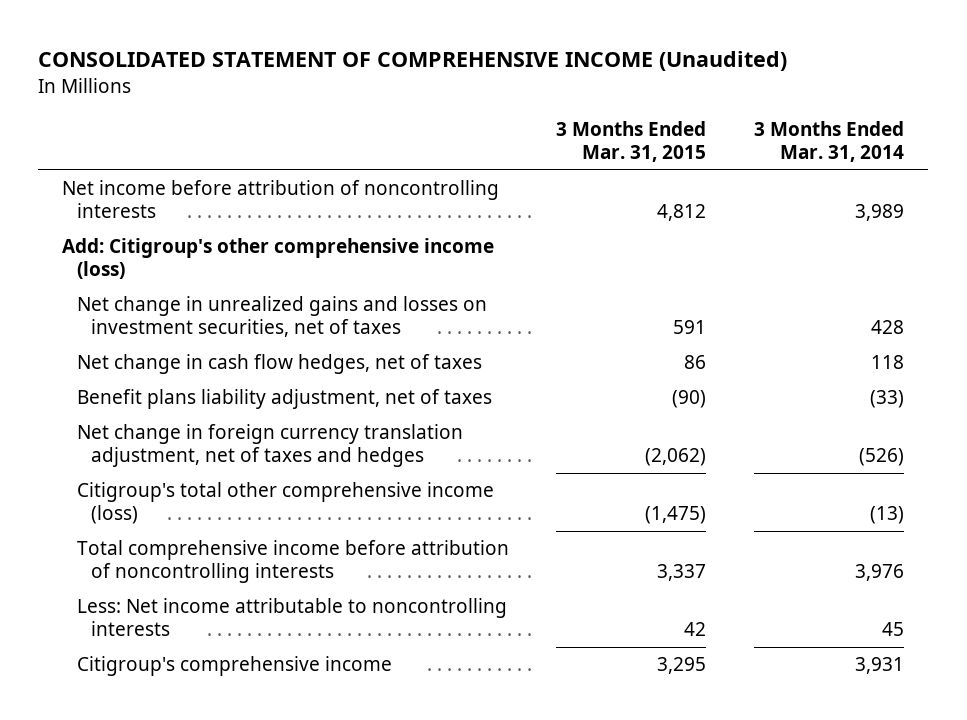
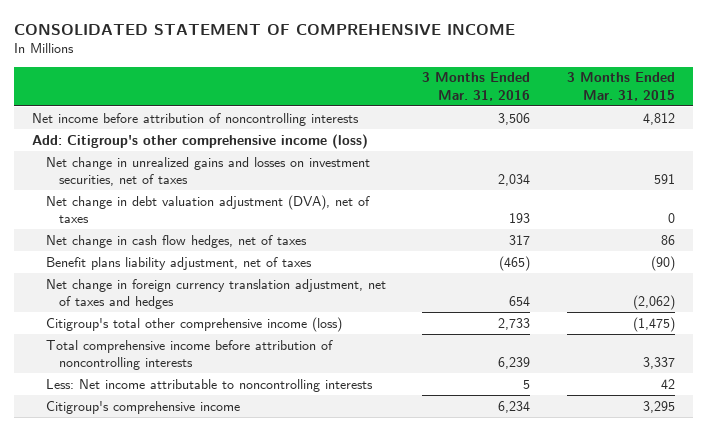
[38,51,788,72] CONSOLIDATED STATEMENT OF COMPREHENSIVE INCOME (Unaudited) -> [14,24,516,36] CONSOLIDATED STATEMENT OF COMPREHENSIVE INCOME
[754,120,905,162] 3 Months Ended Mar. 31, 2014 -> none
none -> [422,72,531,101] 3 Months Ended Mar. 31, 2016
none -> [45,194,370,223] Net change in debt valuation adjustment (DVA), net of taxes

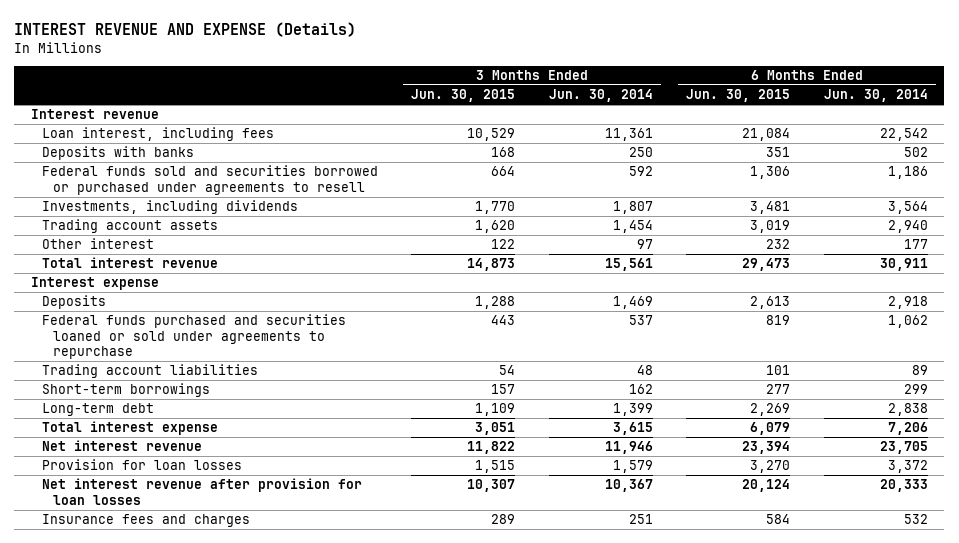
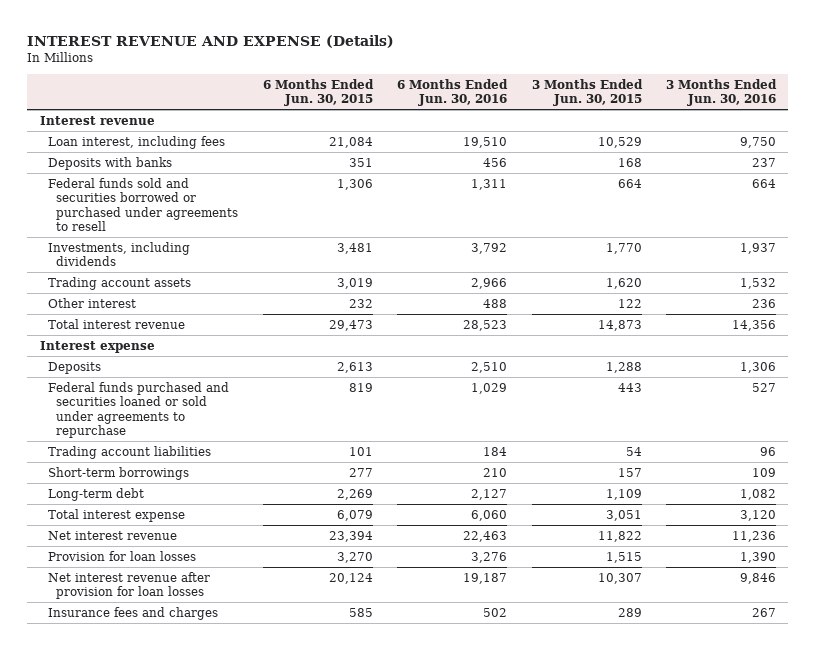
[548,89,653,103] Jun. 30, 2014 -> none
[823,89,928,103] Jun. 30, 2014 -> none
none -> [397,78,509,107] 6 Months Ended Jun. 30, 2016
none -> [665,78,777,107] 3 Months Ended Jun. 30, 2016
[766,514,791,525] 584 -> [348,607,373,617] 585

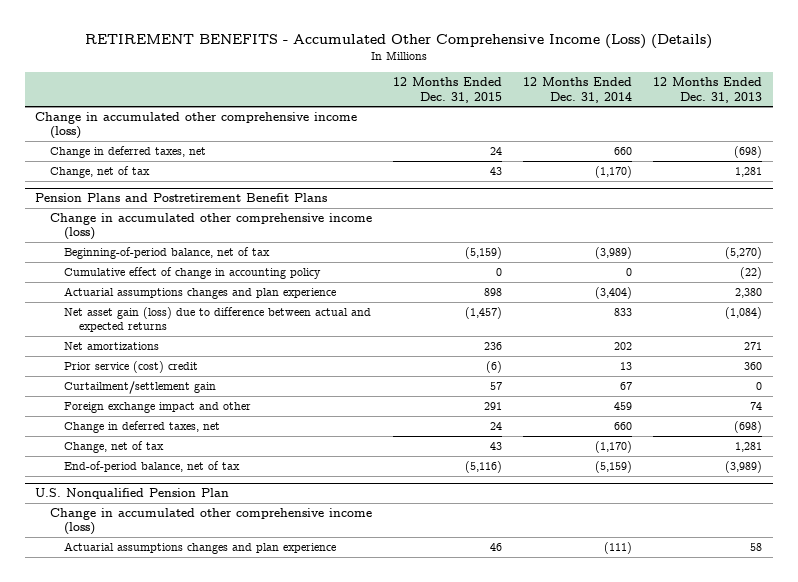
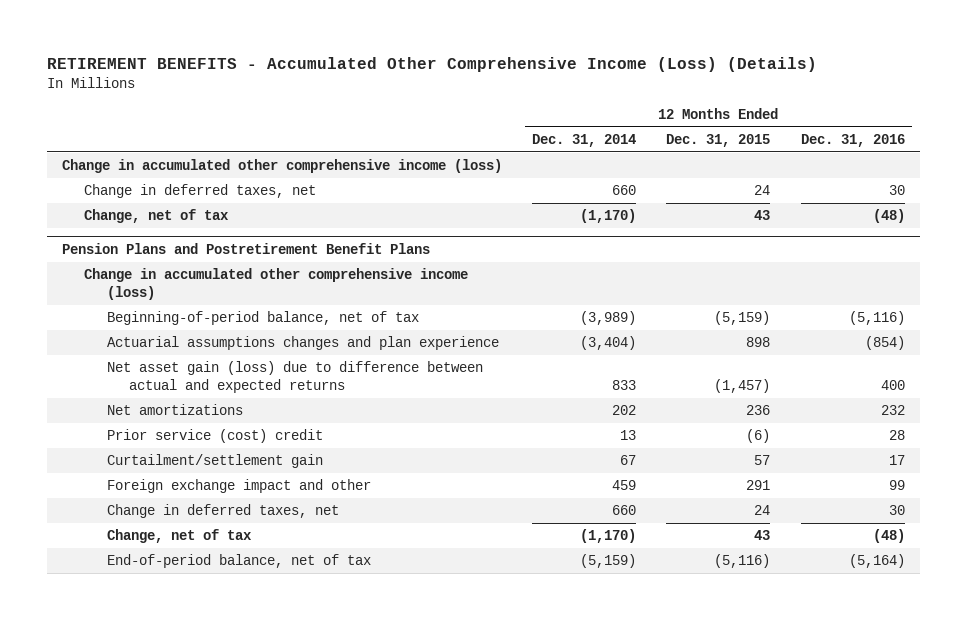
[653,77,763,103] 12 Months Ended Dec. 31, 2013 -> none
none -> [800,133,905,147] Dec. 31, 2016
[64,267,322,280] Cumulative effect of change in accounting policy -> none
[35,488,230,500] U.S. Nonqualified Pension Plan -> none
[49,508,372,536] Change in accumulated other comprehensive income (loss) -> none
[64,542,337,555] Actuarial assumptions changes and plan experience -> none

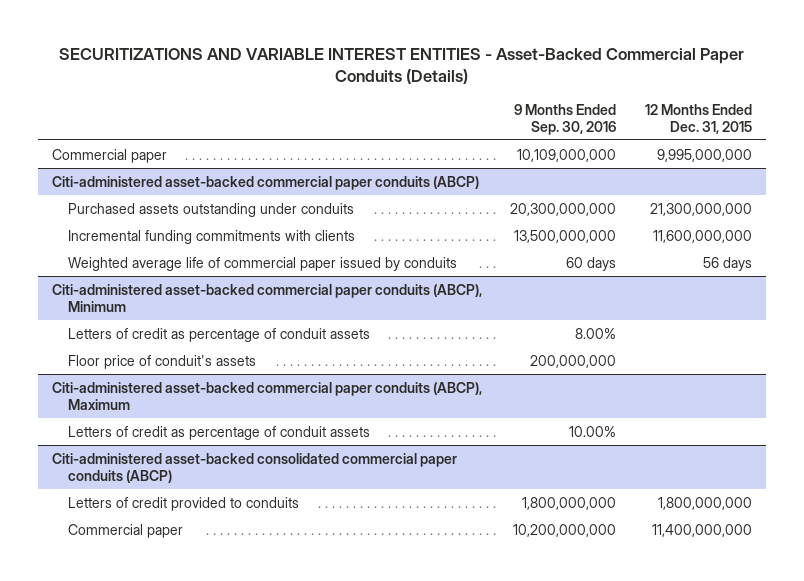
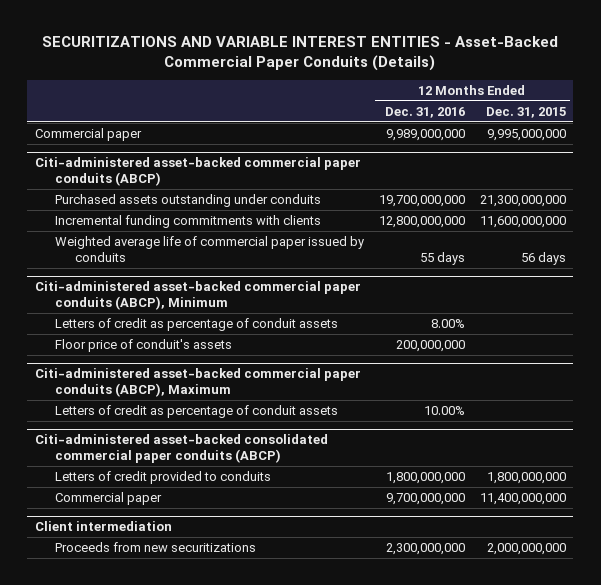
[514,103,617,135] 9 Months Ended Sep. 30, 2016 -> none
none -> [384,106,465,118] Dec. 31, 2016
none -> [34,521,172,532] Client intermediation
none -> [54,541,256,552] Proceeds from new securitizations

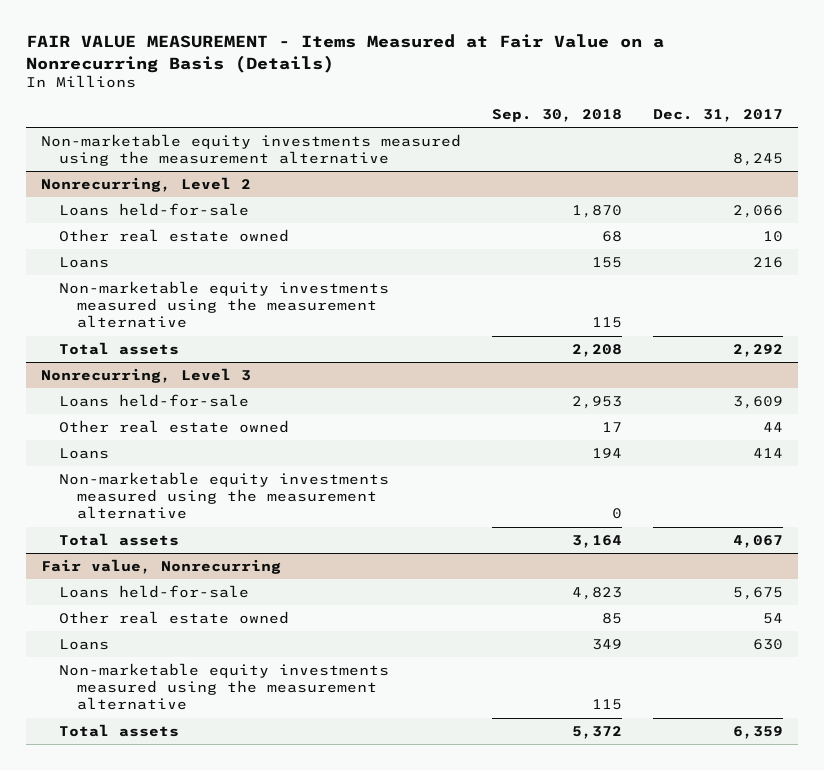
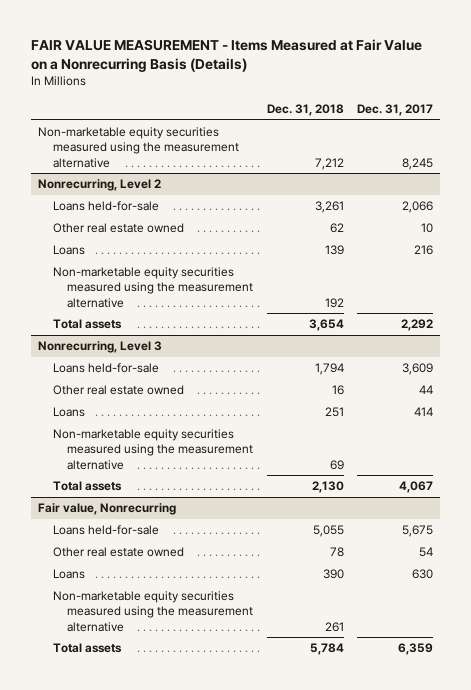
[492,108,623,122] Sep. 30, 2018 -> none
none -> [266,104,344,117] Dec. 31, 2018
[41,134,462,167] Non-marketable equity investments measured using the measurement alternative -> [37,127,239,168] Non-marketable equity securities measured using the measurement alternative
[59,281,390,329] Non-marketable equity investments measured using the measurement alternative -> [52,267,254,308] Non-marketable equity securities measured using the measurement alternative
[59,472,390,520] Non-marketable equity investments measured using the measurement alternative -> [52,429,254,470] Non-marketable equity securities measured using the measurement alternative
[59,663,390,711] Non-marketable equity investments measured using the measurement alternative -> [52,591,254,632] Non-marketable equity securities measured using the measurement alternative

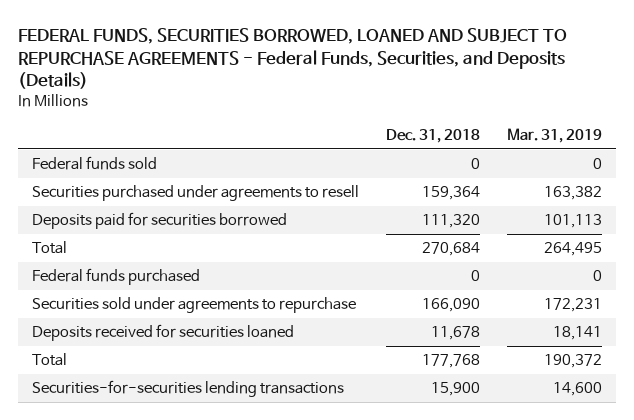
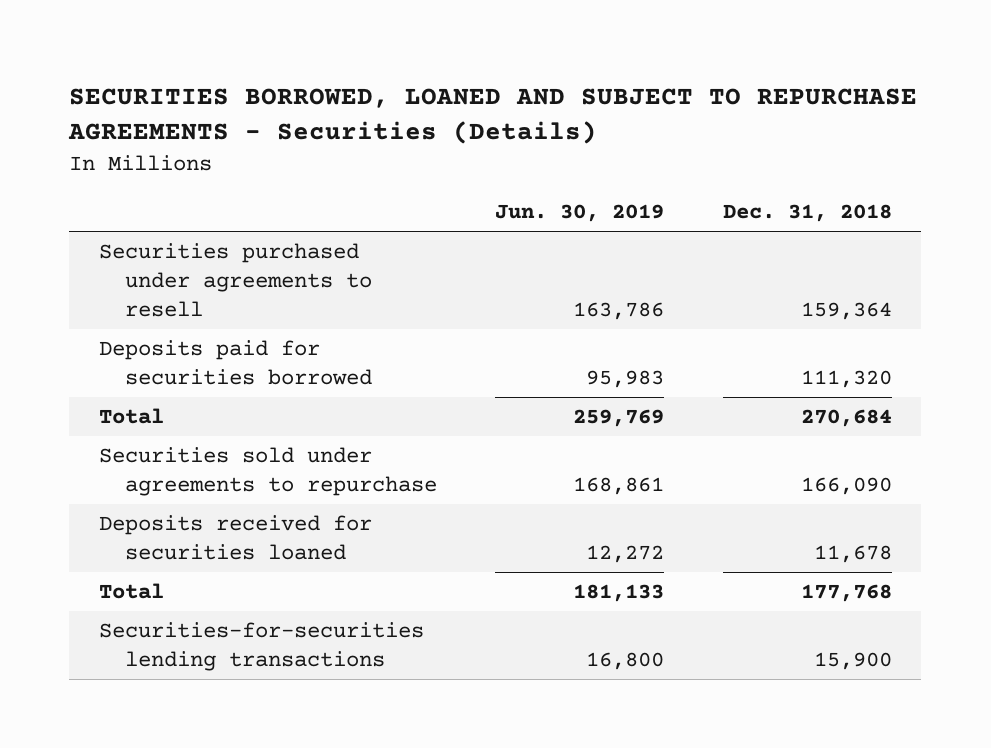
[17,27,567,90] FEDERAL FUNDS, SECURITIES BORROWED, LOANED AND SUBJECT TO REPURCHASE AGREEMENTS - Federal Funds, Securities, and Deposits (Details) -> [68,88,918,145] SECURITIES BORROWED, LOANED AND SUBJECT TO REPURCHASE AGREEMENTS - Securities (Details)
[507,128,603,144] Mar. 31, 2019 -> none
none -> [495,204,665,223] Jun. 30, 2019
[31,156,157,171] Federal funds sold -> none
[31,268,200,286] Federal funds purchased -> none

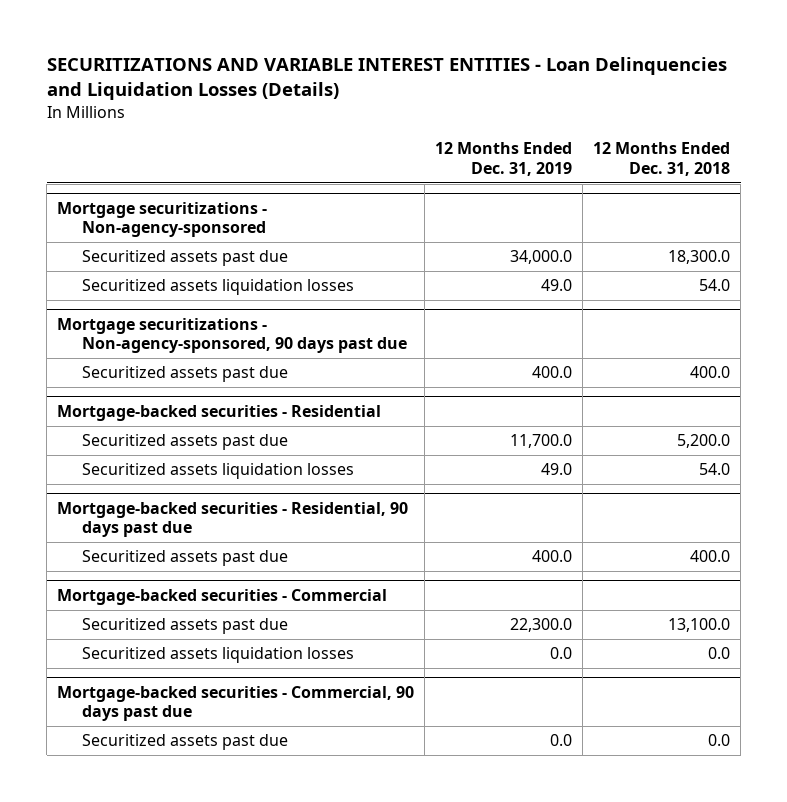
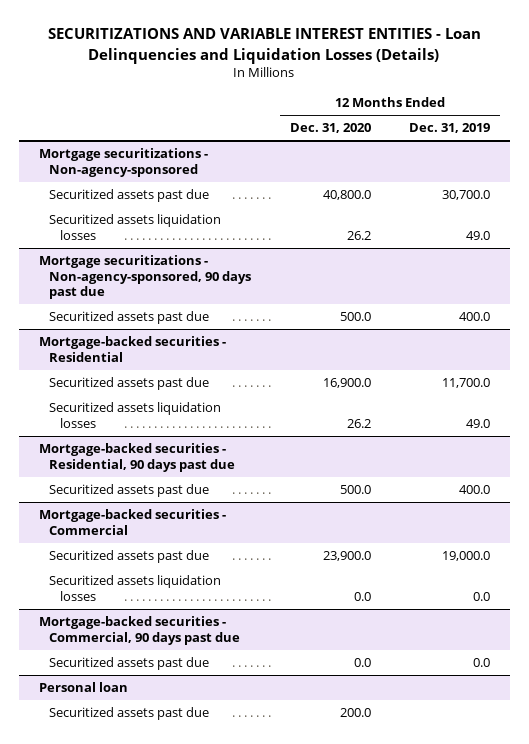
[593,142,731,176] 12 Months Ended Dec. 31, 2018 -> none
none -> [289,123,371,134] Dec. 31, 2020
[510,250,573,265] 34,000.0 -> [442,190,491,201] 30,700.0
[510,618,573,633] 22,300.0 -> [442,551,491,562] 19,000.0
none -> [38,682,128,693] Personal loan
none -> [49,707,210,721] Securitized assets past due

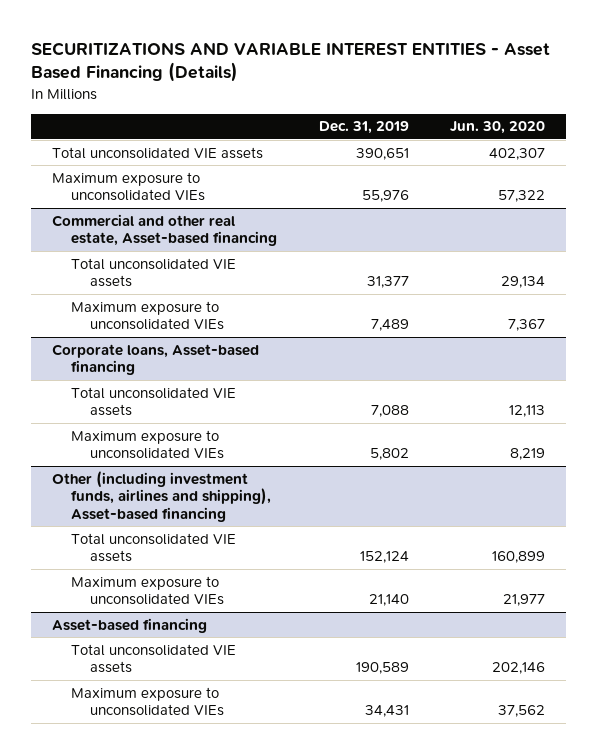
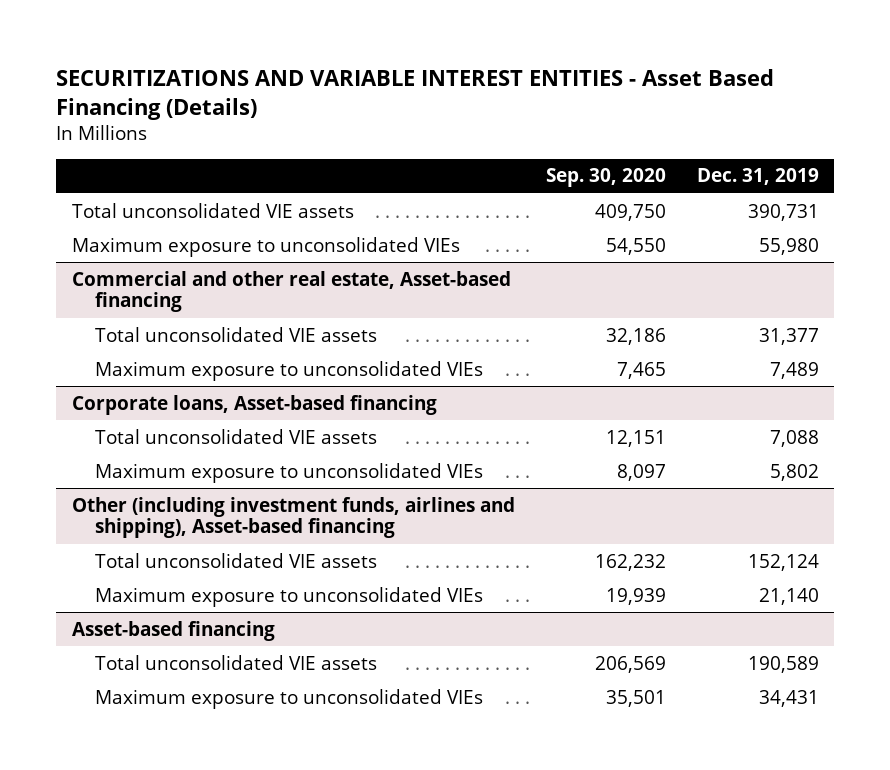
[450,121,546,135] Jun. 30, 2020 -> none
none -> [545,168,666,188] Sep. 30, 2020
[355,147,409,160] 390,651 -> [747,203,819,221] 390,731
[361,190,409,203] 55,976 -> [758,237,819,255] 55,980

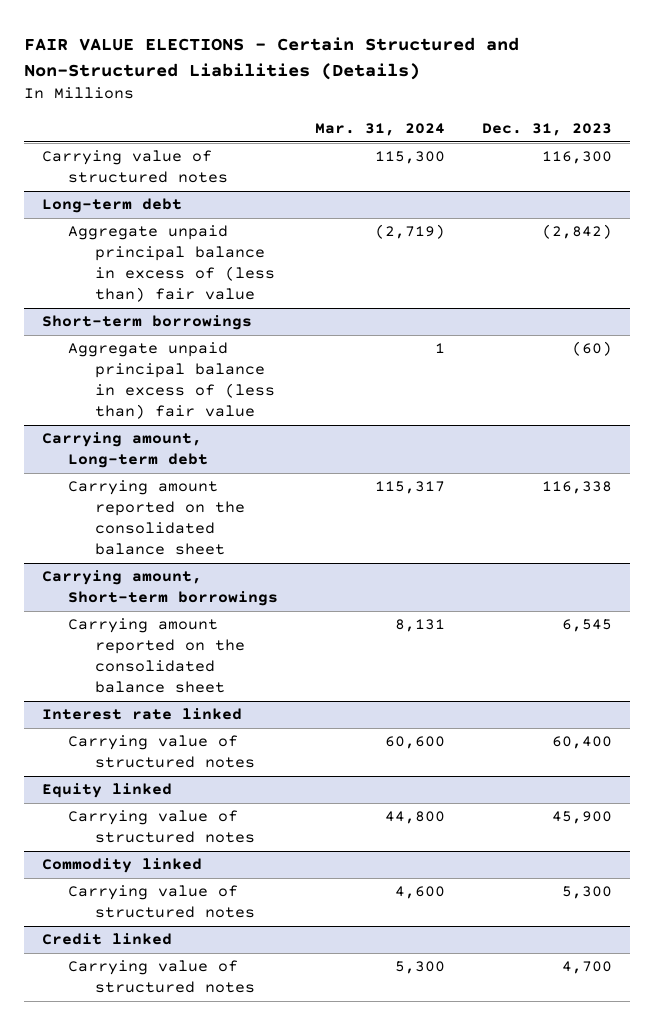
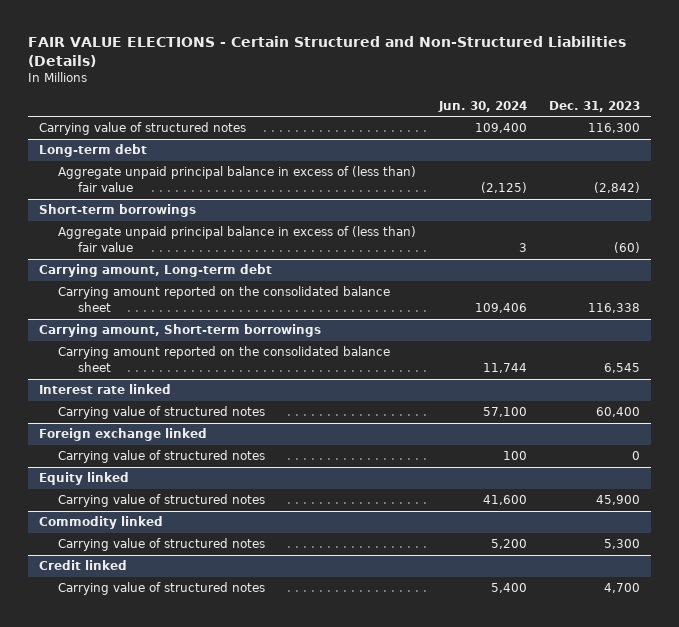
[315,123,446,137] Mar. 31, 2024 -> none
none -> [437,100,527,112] Jun. 30, 2024
none -> [38,428,207,442] Foreign exchange linked
none -> [58,450,266,464] Carrying value of structured notes

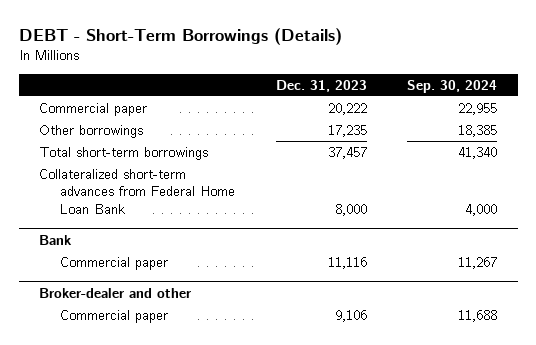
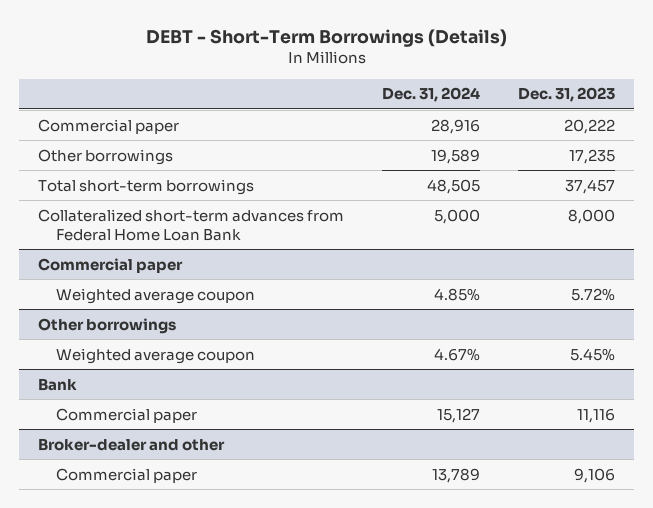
[407,79,498,93] Sep. 30, 2024 -> none
none -> [382,87,481,103] Dec. 31, 2024
none -> [38,257,184,273] Commercial paper
none -> [55,287,255,304] Weighted average coupon
none -> [38,317,177,334] Other borrowings
none -> [55,347,255,364] Weighted average coupon

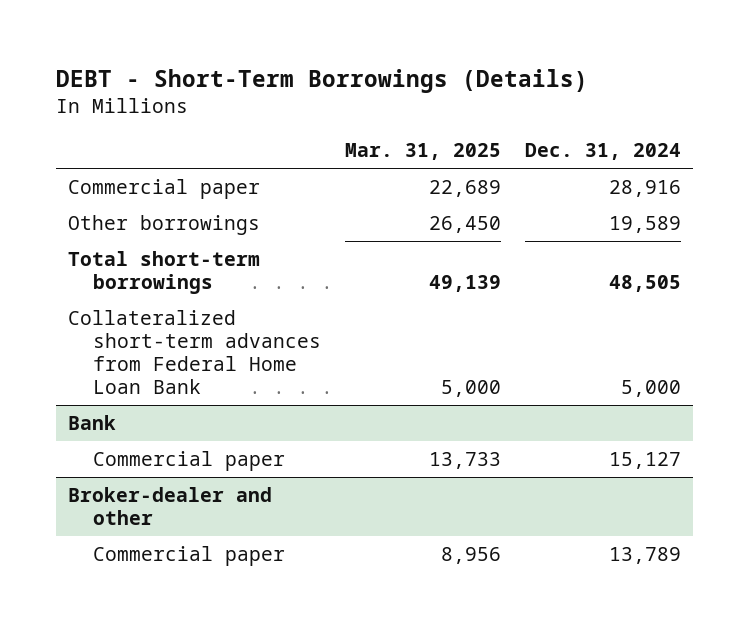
[517,87,615,103] Dec. 31, 2023 -> none
none -> [344,143,501,161] Mar. 31, 2025
[38,257,184,273] Commercial paper -> none
[55,287,255,304] Weighted average coupon -> none
[38,317,177,334] Other borrowings -> none
[55,347,255,364] Weighted average coupon -> none

